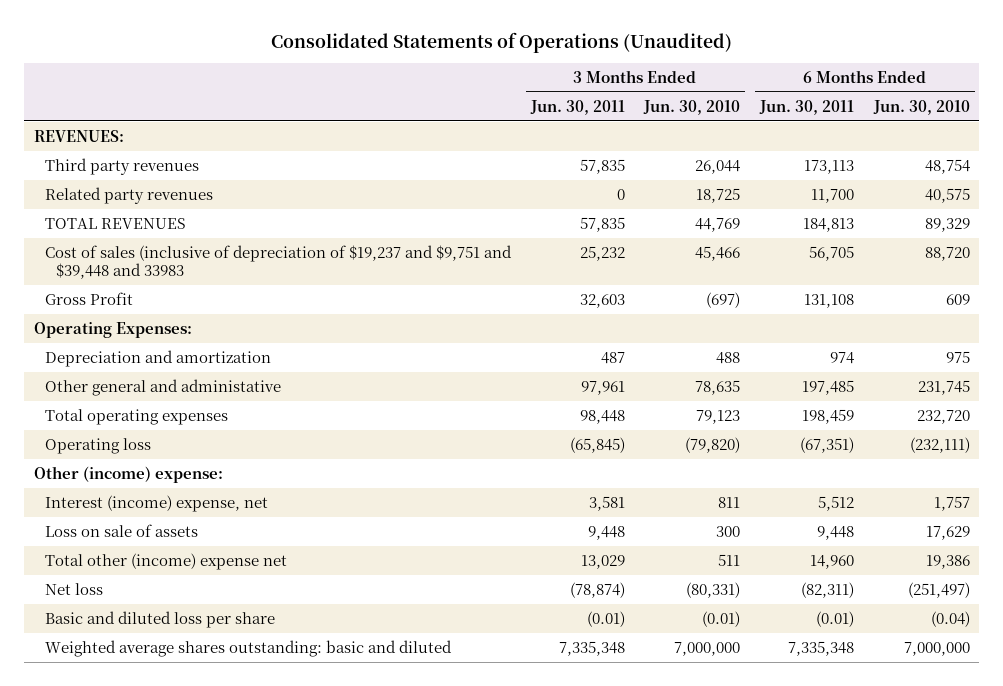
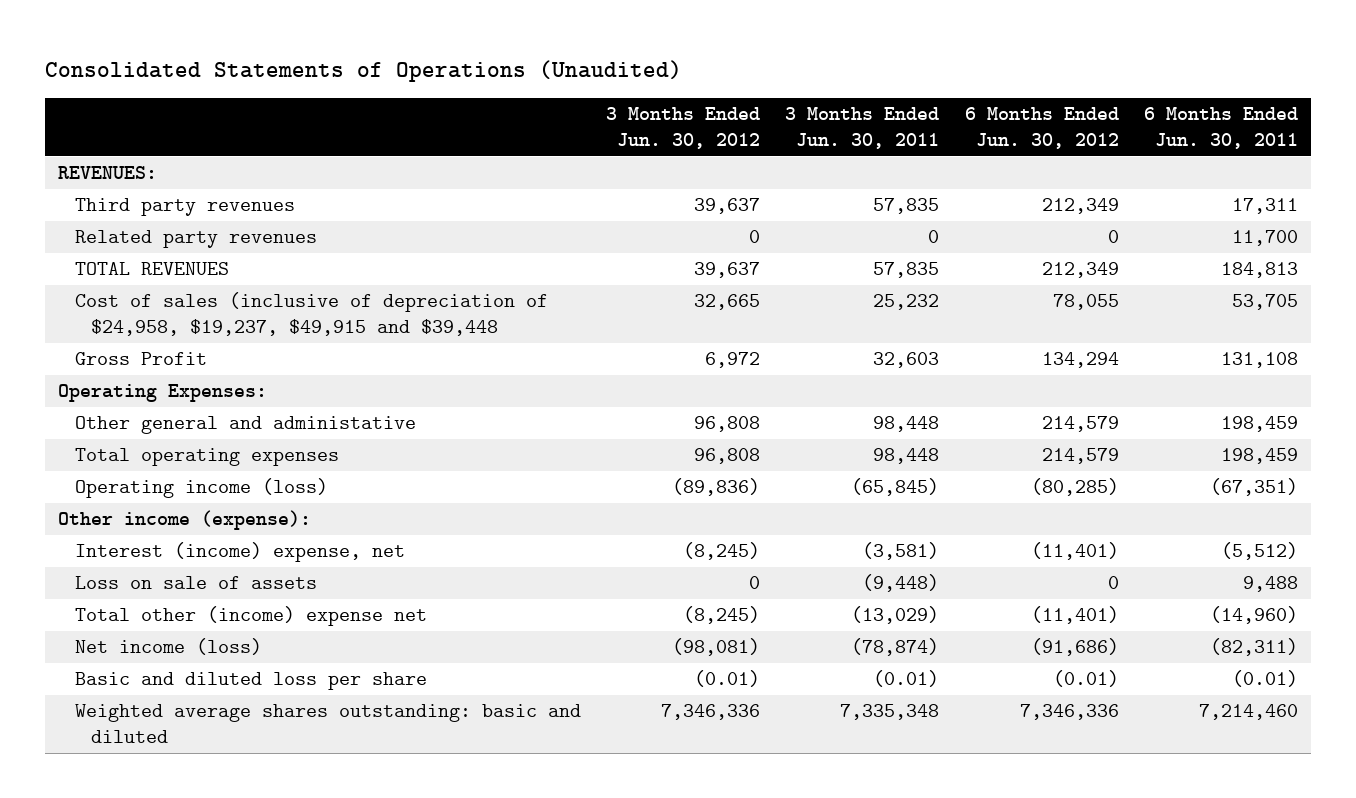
[643,99,741,115] Jun. 30, 2010 -> none
[872,99,970,115] Jun. 30, 2010 -> none
none -> [605,106,760,150] 3 Months Ended Jun. 30, 2012
none -> [964,106,1119,150] 6 Months Ended Jun. 30, 2012
[803,160,854,175] 173,113 -> [1231,198,1298,215] 17,311
[44,245,512,279] Cost of sales (inclusive of depreciation of $19,237 and $9,751 and $39,448 and 33983 -> [74,292,548,337] Cost of sales (inclusive of depreciation of $24,958, $19,237, $49,915 and $39,448
[808,246,854,262] 56,705 -> [1231,294,1298,311] 53,705
[44,350,271,368] Depreciation and amortization -> none
[580,381,625,396] 97,961 -> [873,416,940,433] 98,448
[801,380,854,396] 197,485 -> [1220,416,1298,433] 198,459
[44,438,151,455] Operating loss -> [74,478,328,499] Operating income (loss)
[33,466,223,484] Other (income) expense: -> [57,510,311,531] Other income (expense):
[588,496,625,512] 3,581 -> [862,542,940,561] (3,581)
[817,496,854,512] 5,512 -> [1220,542,1298,561] (5,512)
[587,526,625,541] 9,448 -> [862,574,940,593] (9,448)
[816,526,854,541] 9,448 -> [1242,576,1298,593] 9,488
[580,555,625,570] 13,029 -> [851,606,940,625] (13,029)
[809,555,854,570] 14,960 -> [1209,606,1298,625] (14,960)
[44,583,103,596] Net loss -> [74,638,262,656] Net income (loss)
[787,641,854,657] 7,335,348 -> [1198,704,1298,721] 7,214,460

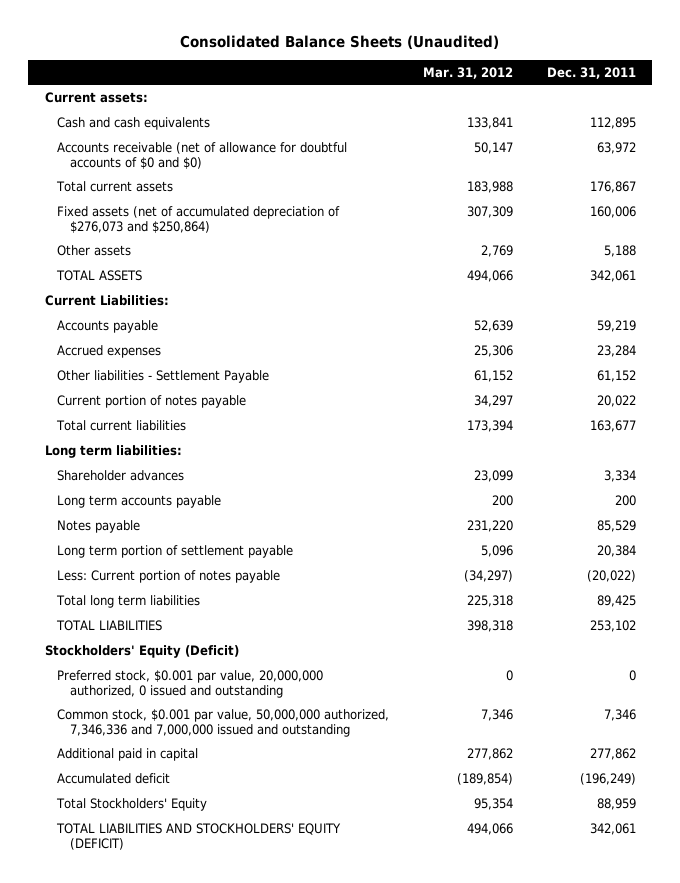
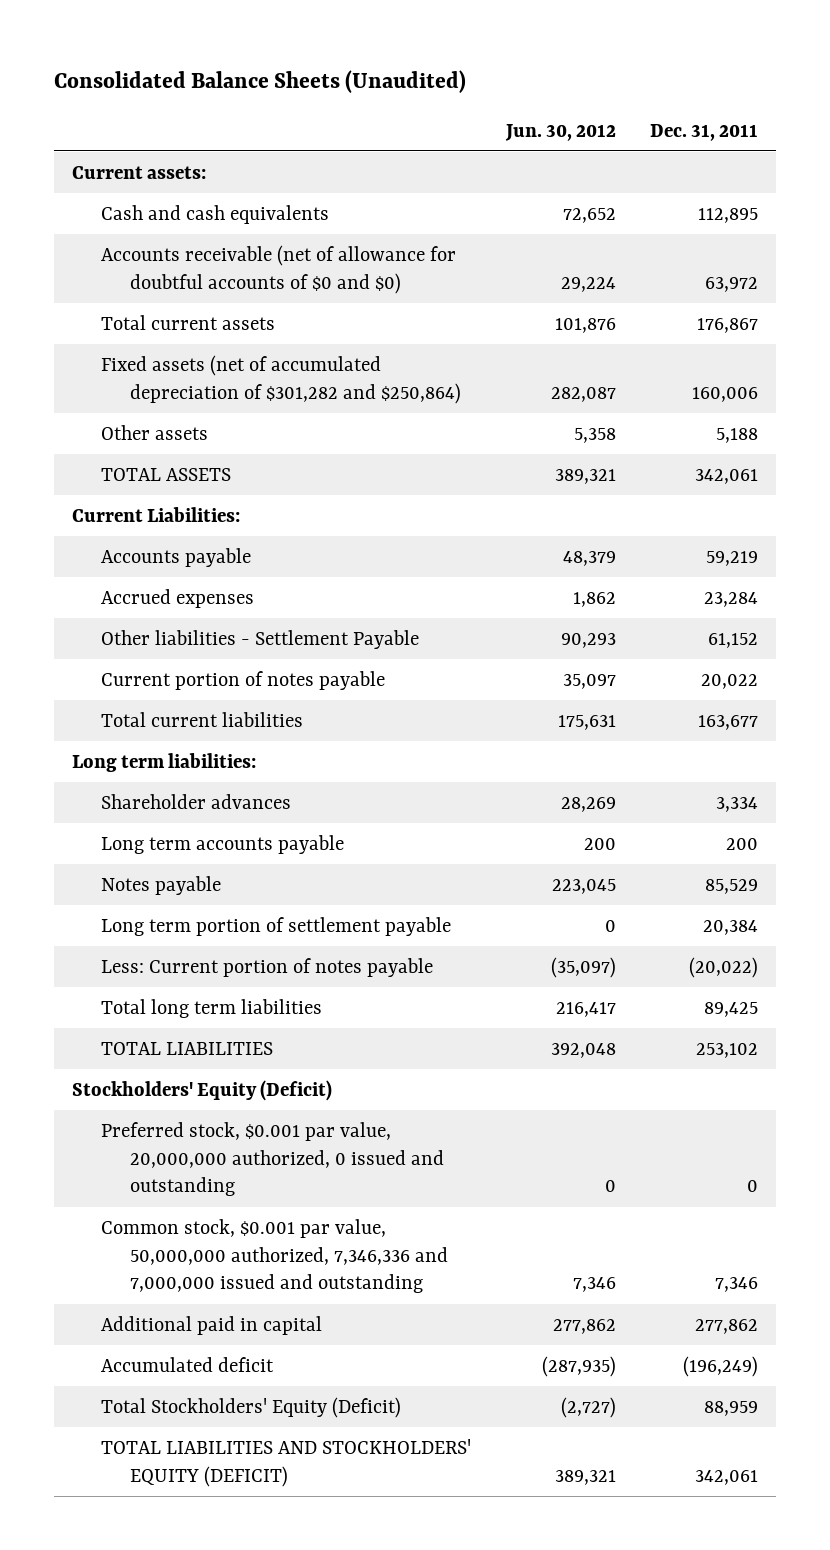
[422,66,513,79] Mar. 31, 2012 -> none
none -> [504,123,616,141] Jun. 30, 2012
[57,205,341,233] Fixed assets (net of accumulated depreciation of $276,073 and $250,864) -> [101,354,462,404] Fixed assets (net of accumulated depreciation of $301,282 and $250,864)
[56,797,208,811] Total Stockholders' Equity -> [101,1396,402,1418] Total Stockholders' Equity (Deficit)

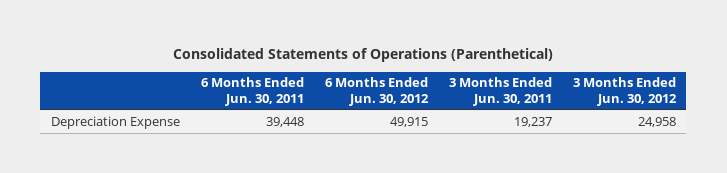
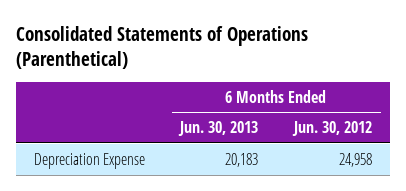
[200,77,304,106] 6 Months Ended Jun. 30, 2011 -> none
[448,77,552,106] 3 Months Ended Jun. 30, 2011 -> none
[572,77,677,106] 3 Months Ended Jun. 30, 2012 -> none
none -> [178,121,259,137] Jun. 30, 2013
[389,117,428,128] 49,915 -> [338,152,372,167] 24,958

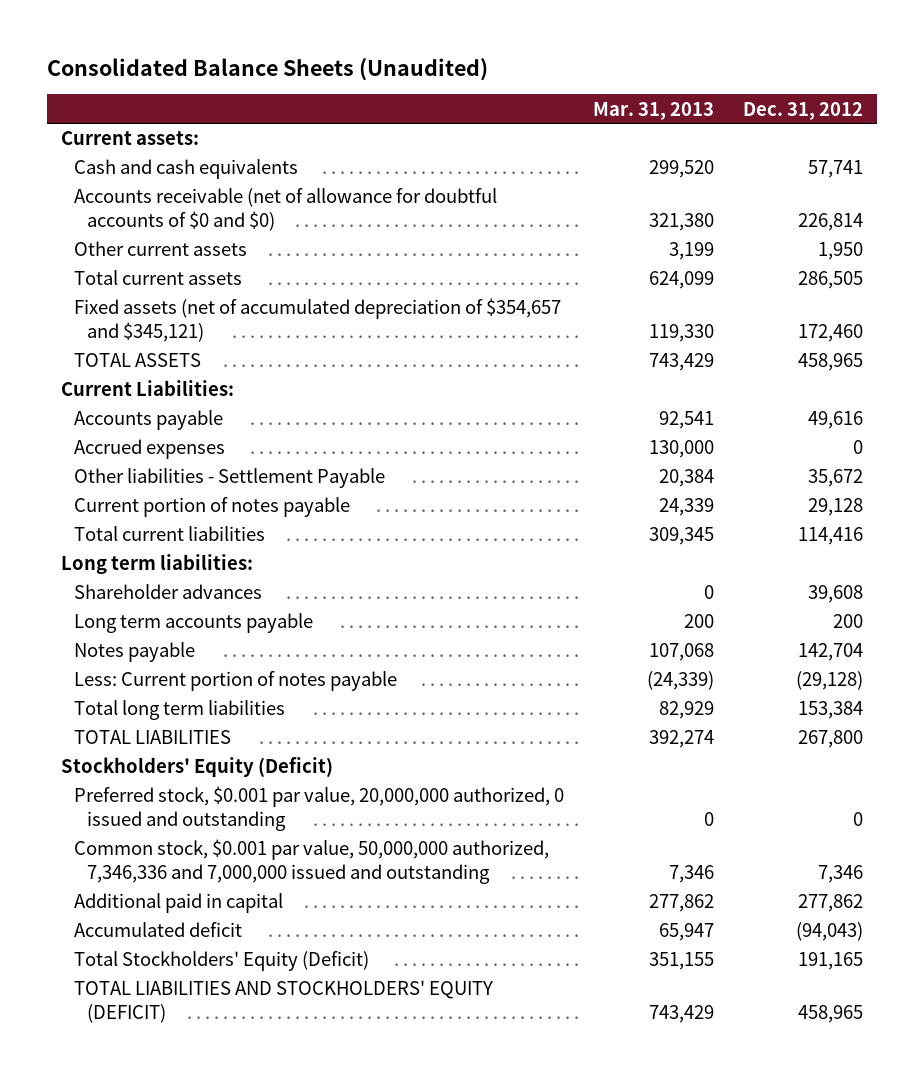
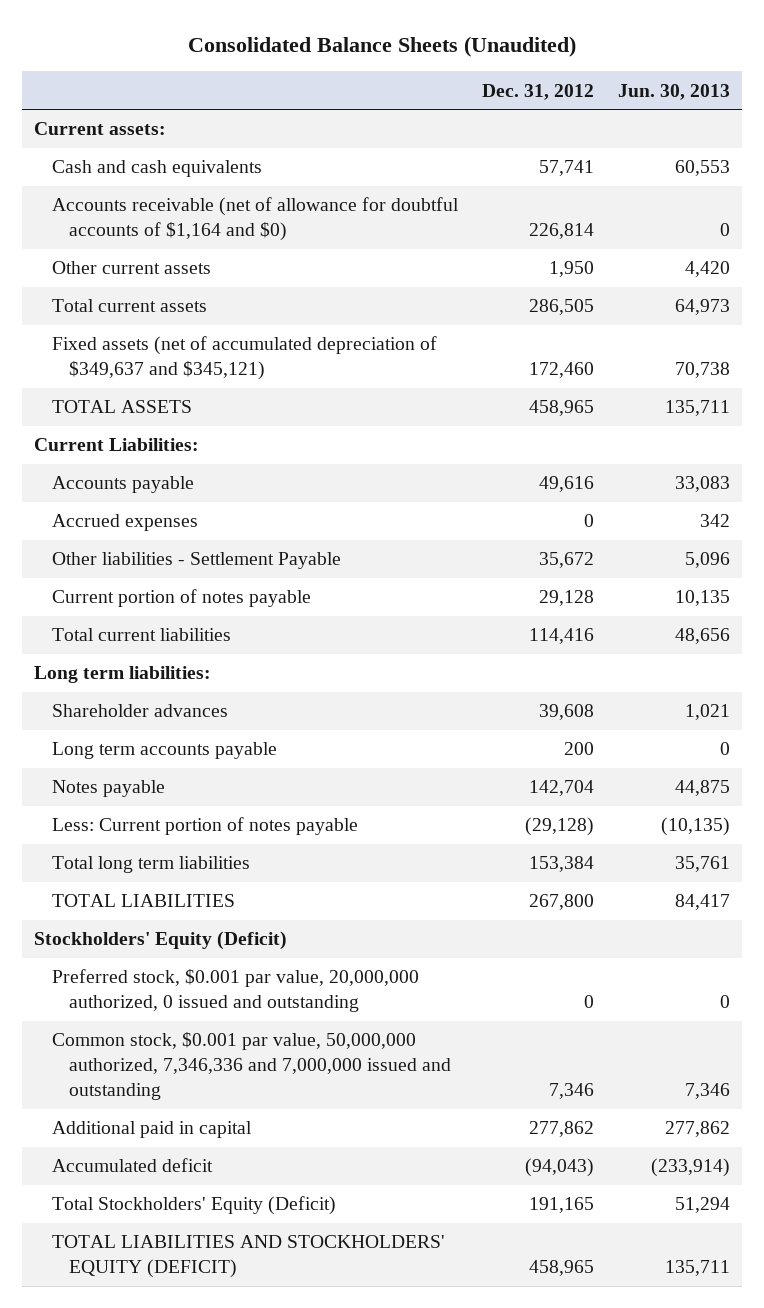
[592,101,714,120] Mar. 31, 2013 -> none
none -> [618,83,731,100] Jun. 30, 2013
[74,188,498,232] Accounts receivable (net of allowance for doubtful accounts of $0 and $0) -> [51,197,459,242] Accounts receivable (net of allowance for doubtful accounts of $1,164 and $0)
[74,298,562,343] Fixed assets (net of accumulated depreciation of $354,657 and $345,121) -> [51,336,437,381] Fixed assets (net of accumulated depreciation of $349,637 and $345,121)

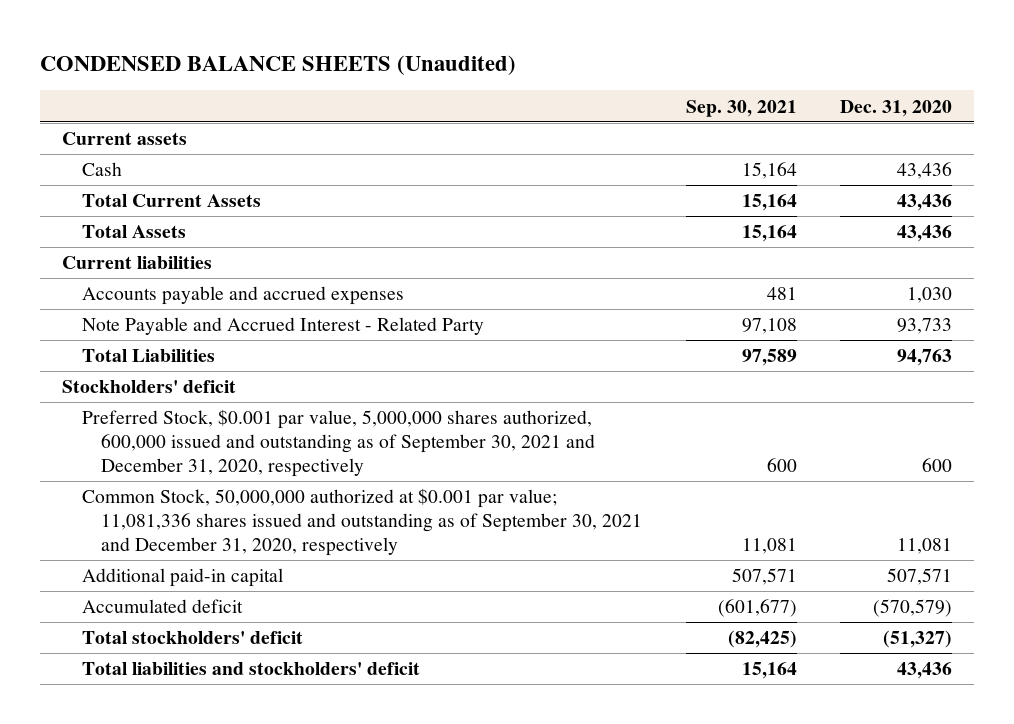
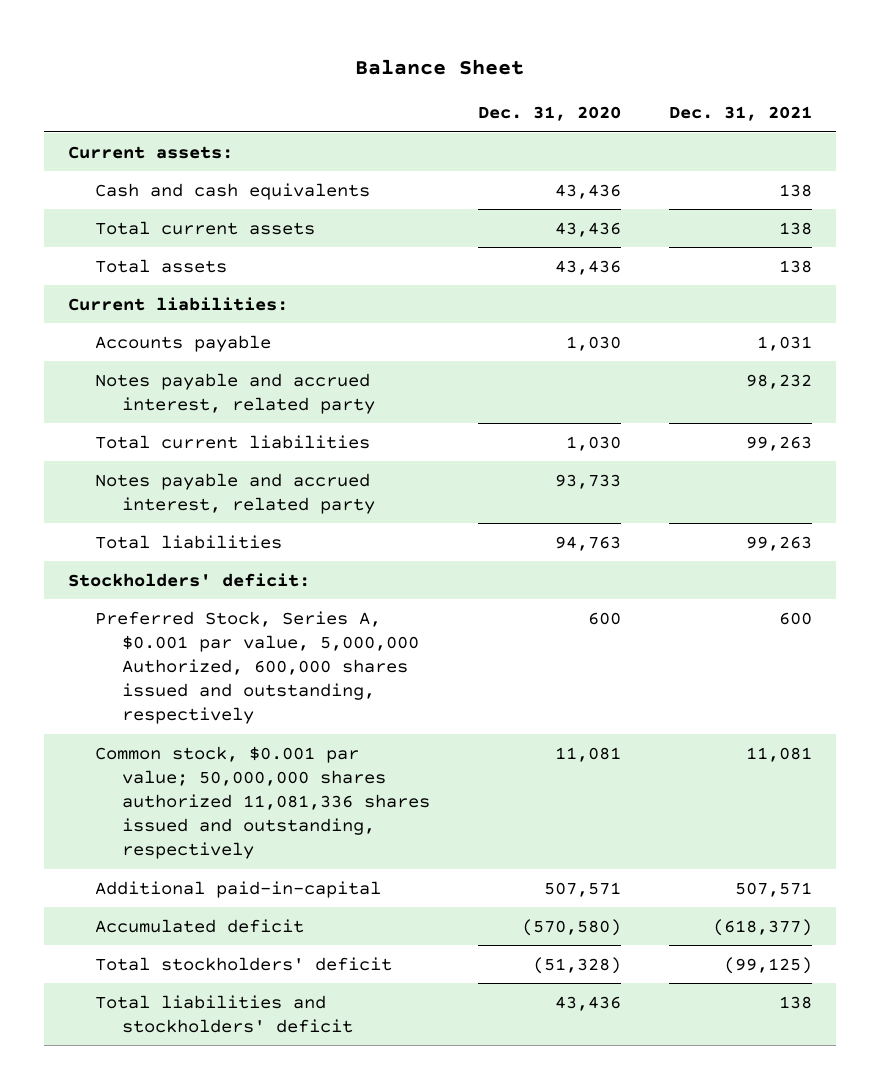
[40,54,517,75] CONDENSED BALANCE SHEETS (Unaudited) -> [355,59,525,76] Balance Sheet
[685,99,797,117] Sep. 30, 2021 -> none
none -> [669,106,813,122] Dec. 31, 2021
[81,286,404,306] Accounts payable and accrued expenses -> none
[62,132,188,146] Current assets -> [68,145,234,159] Current assets:
[81,162,122,177] Cash -> [95,182,371,200] Cash and cash equivalents
[81,194,261,208] Total Current Assets -> [95,220,316,235] Total current assets
[81,225,186,239] Total Assets -> [95,258,228,273] Total assets
[62,256,213,270] Current liabilities -> [68,296,289,311] Current liabilities:
none -> [95,334,272,352] Accounts payable
none -> [95,372,375,414] Notes payable and accrued interest, related party
none -> [95,434,371,449] Total current liabilities
[81,317,484,336] Note Payable and Accrued Interest - Related Party -> [95,472,375,514] Notes payable and accrued interest, related party
[81,349,215,363] Total Liabilities -> [95,534,283,549] Total liabilities
[62,380,237,394] Stockholders' deficit -> [68,572,311,587] Stockholders' deficit:
[81,409,596,478] Preferred Stock, $0.001 par value, 5,000,000 shares authorized, 600,000 issued and outstanding as of September 30, 2021 and December 31, 2020, respectively -> [95,610,419,725] Preferred Stock, Series A, $0.001 par value, 5,000,000 Authorized, 600,000 shares issued and outstanding, respectively
[81,488,643,557] Common Stock, 50,000,000 authorized at $0.001 par value; 11,081,336 shares issued and outstanding as of September 30, 2021 and December 31, 2020, respectively -> [95,745,430,860] Common stock, $0.001 par value; 50,000,000 shares authorized 11,081,336 shares issued and outstanding, respectively
[81,568,283,588] Additional paid-in capital -> [95,880,382,898] Additional paid-in-capital
[873,599,953,618] (570,579) -> [522,918,622,936] (570,580)
[883,630,953,649] (51,327) -> [533,956,622,974] (51,328)

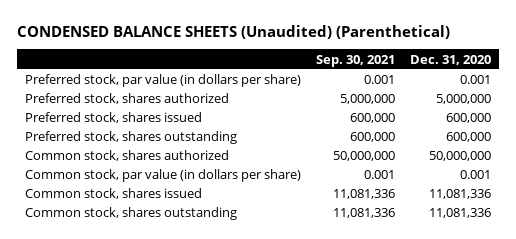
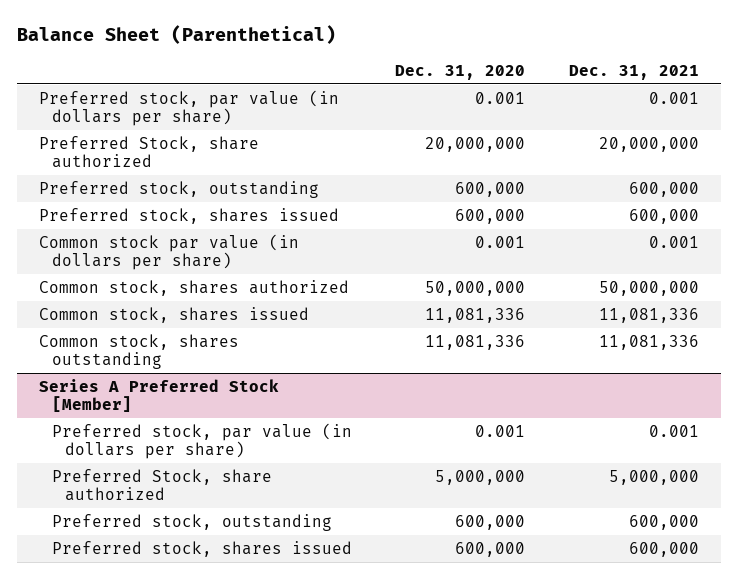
[16,24,450,39] CONDENSED BALANCE SHEETS (Unaudited) (Parenthetical) -> [16,24,336,44] Balance Sheet (Parenthetical)
[316,54,396,67] Sep. 30, 2021 -> none
none -> [569,64,700,80] Dec. 31, 2021
[24,93,229,105] Preferred stock, shares authorized -> [38,136,259,169] Preferred Stock, share authorized
[436,94,492,105] 5,000,000 -> [425,137,526,153] 20,000,000
none -> [38,181,319,199] Preferred stock, outstanding
[24,131,237,145] Preferred stock, shares outstanding -> none
none -> [38,234,299,271] Common stock par value (in dollars per share)
[24,169,301,183] Common stock, par value (in dollars per share) -> none
none -> [38,379,279,413] Series A Preferred Stock [Member]
none -> [51,423,352,460] Preferred stock, par value (in dollars per share)
none -> [51,469,272,502] Preferred Stock, share authorized
none -> [51,514,332,532] Preferred stock, outstanding
none -> [51,541,352,558] Preferred stock, shares issued

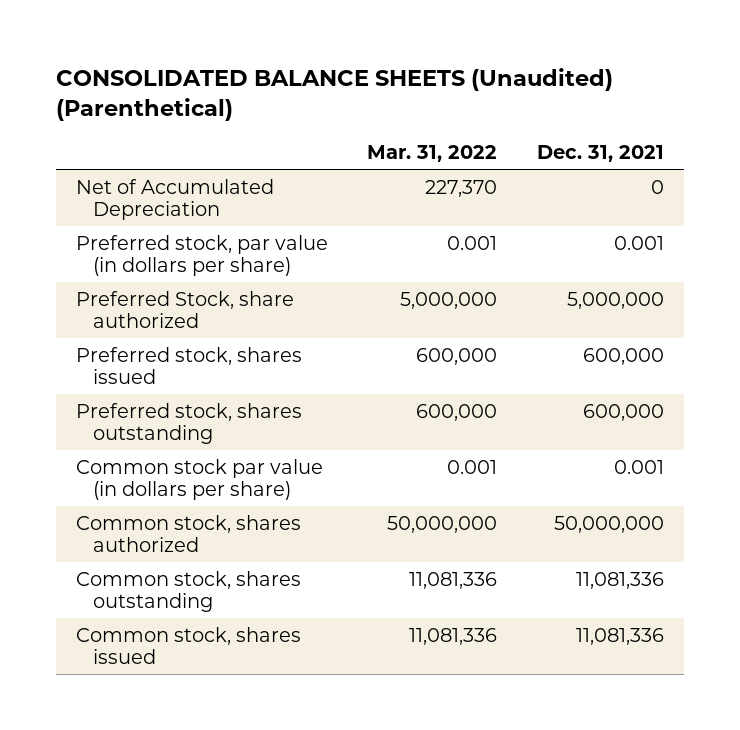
[16,24,336,44] Balance Sheet (Parenthetical) -> [56,68,614,122] CONSOLIDATED BALANCE SHEETS (Unaudited) (Parenthetical)
[395,64,526,80] Dec. 31, 2020 -> none
none -> [367,145,498,163] Mar. 31, 2022
none -> [75,178,274,220] Net of Accumulated Depreciation
[38,181,319,199] Preferred stock, outstanding -> none
[599,137,700,153] 20,000,000 -> [566,291,664,309] 5,000,000
none -> [75,402,302,444] Preferred stock, shares outstanding
[38,379,279,413] Series A Preferred Stock [Member] -> none
[51,423,352,460] Preferred stock, par value (in dollars per share) -> none
[51,469,272,502] Preferred Stock, share authorized -> none
[51,514,332,532] Preferred stock, outstanding -> none
[51,541,352,558] Preferred stock, shares issued -> none
[38,307,309,324] Common stock, shares issued -> [75,626,301,664] Common stock, shares issued

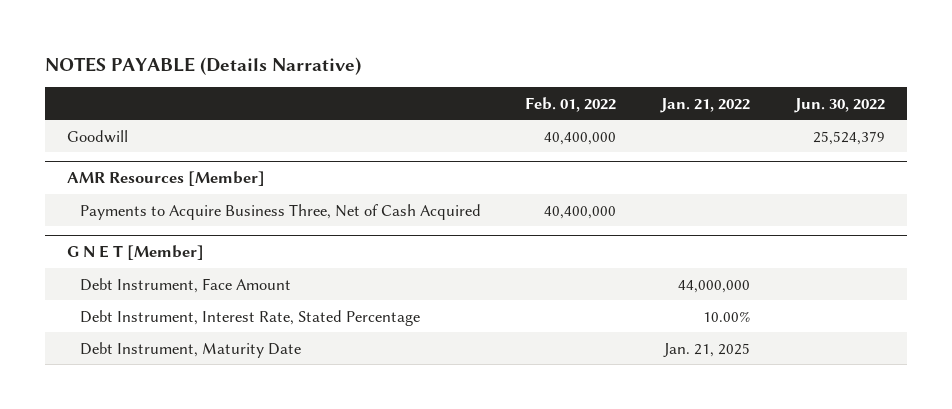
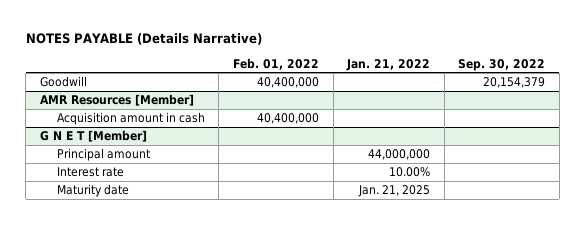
[793,97,885,113] Jun. 30, 2022 -> none
none -> [458,58,546,71] Sep. 30, 2022
[79,203,481,220] Payments to Acquire Business Three, Net of Cash Acquired -> [56,111,205,125] Acquisition amount in cash
[79,277,291,293] Debt Instrument, Face Amount -> [56,147,150,161] Principal amount
[79,309,420,326] Debt Instrument, Interest Rate, Stated Percentage -> [56,166,124,177] Interest rate
[79,341,301,358] Debt Instrument, Maturity Date -> [56,183,129,197] Maturity date

